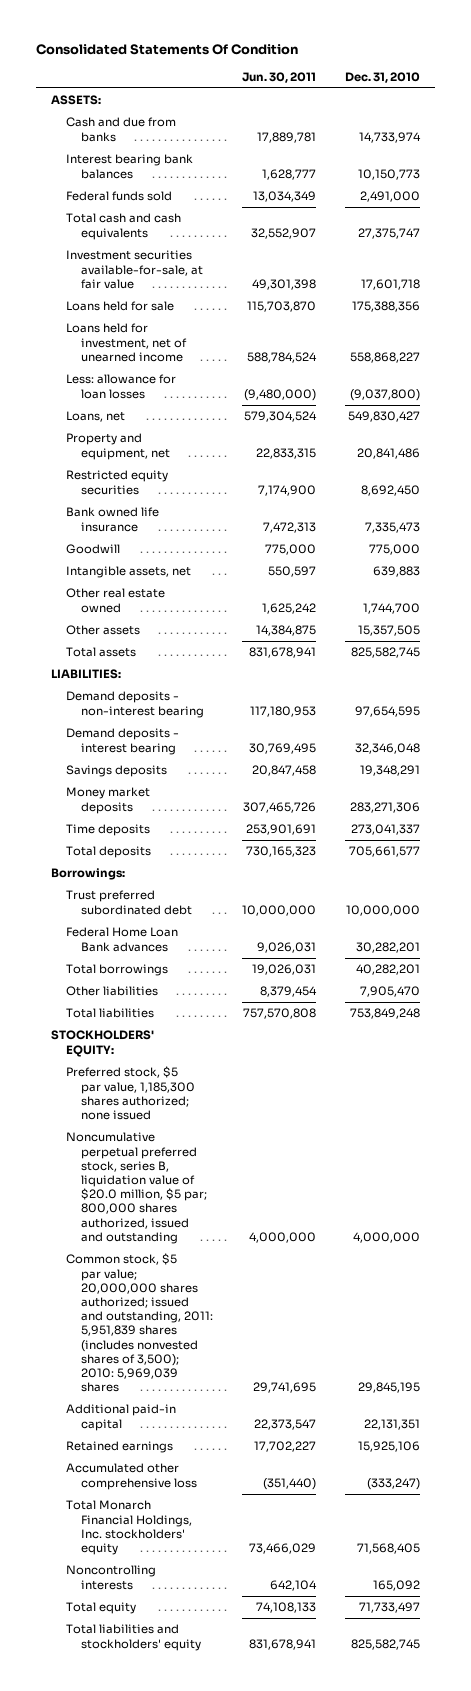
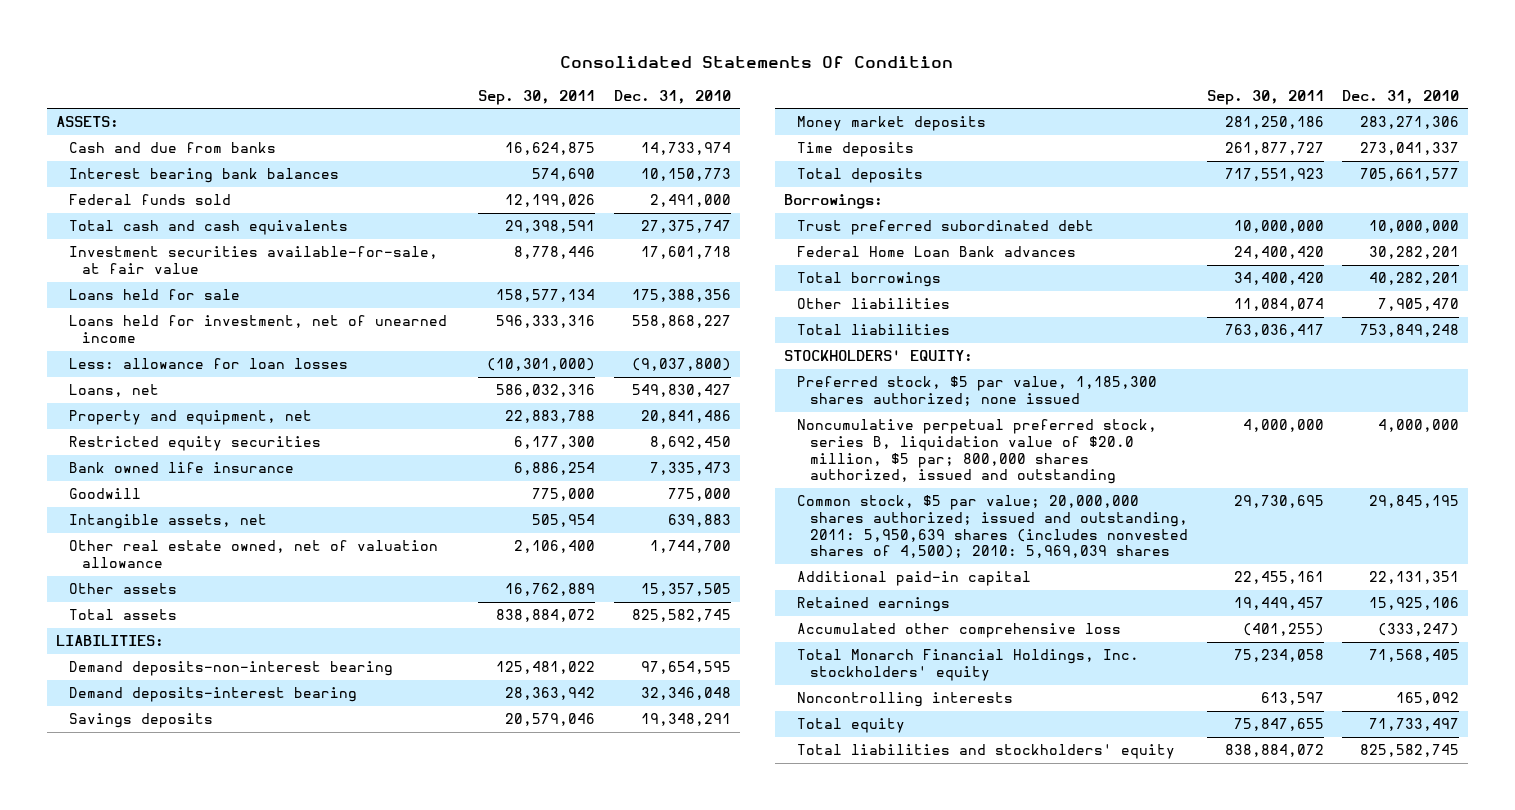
[242,71,317,83] Jun. 30, 2011 -> none
none -> [478,89,596,105] Sep. 30, 2011
[65,588,165,613] Other real estate owned -> [68,540,438,569] Other real estate owned, net of valuation allowance
[65,691,204,718] Demand deposits - non-interest bearing -> [68,661,393,677] Demand deposits-non-interest bearing
[65,728,179,755] Demand deposits - interest bearing -> [68,687,357,703] Demand deposits-interest bearing
[65,1253,213,1393] Common stock, $5 par value; 20,000,000 shares authorized; issued and outstanding, 2011: 5,951,839 shares (includes nonvested shares of 3,500); 2010: 5,969,039 shares -> [797,495,1188,559] Common stock, $5 par value; 20,000,000 shares authorized; issued and outstanding, 2011: 5,950,639 shares (includes nonvested shares of 4,500); 2010: 5,969,039 shares

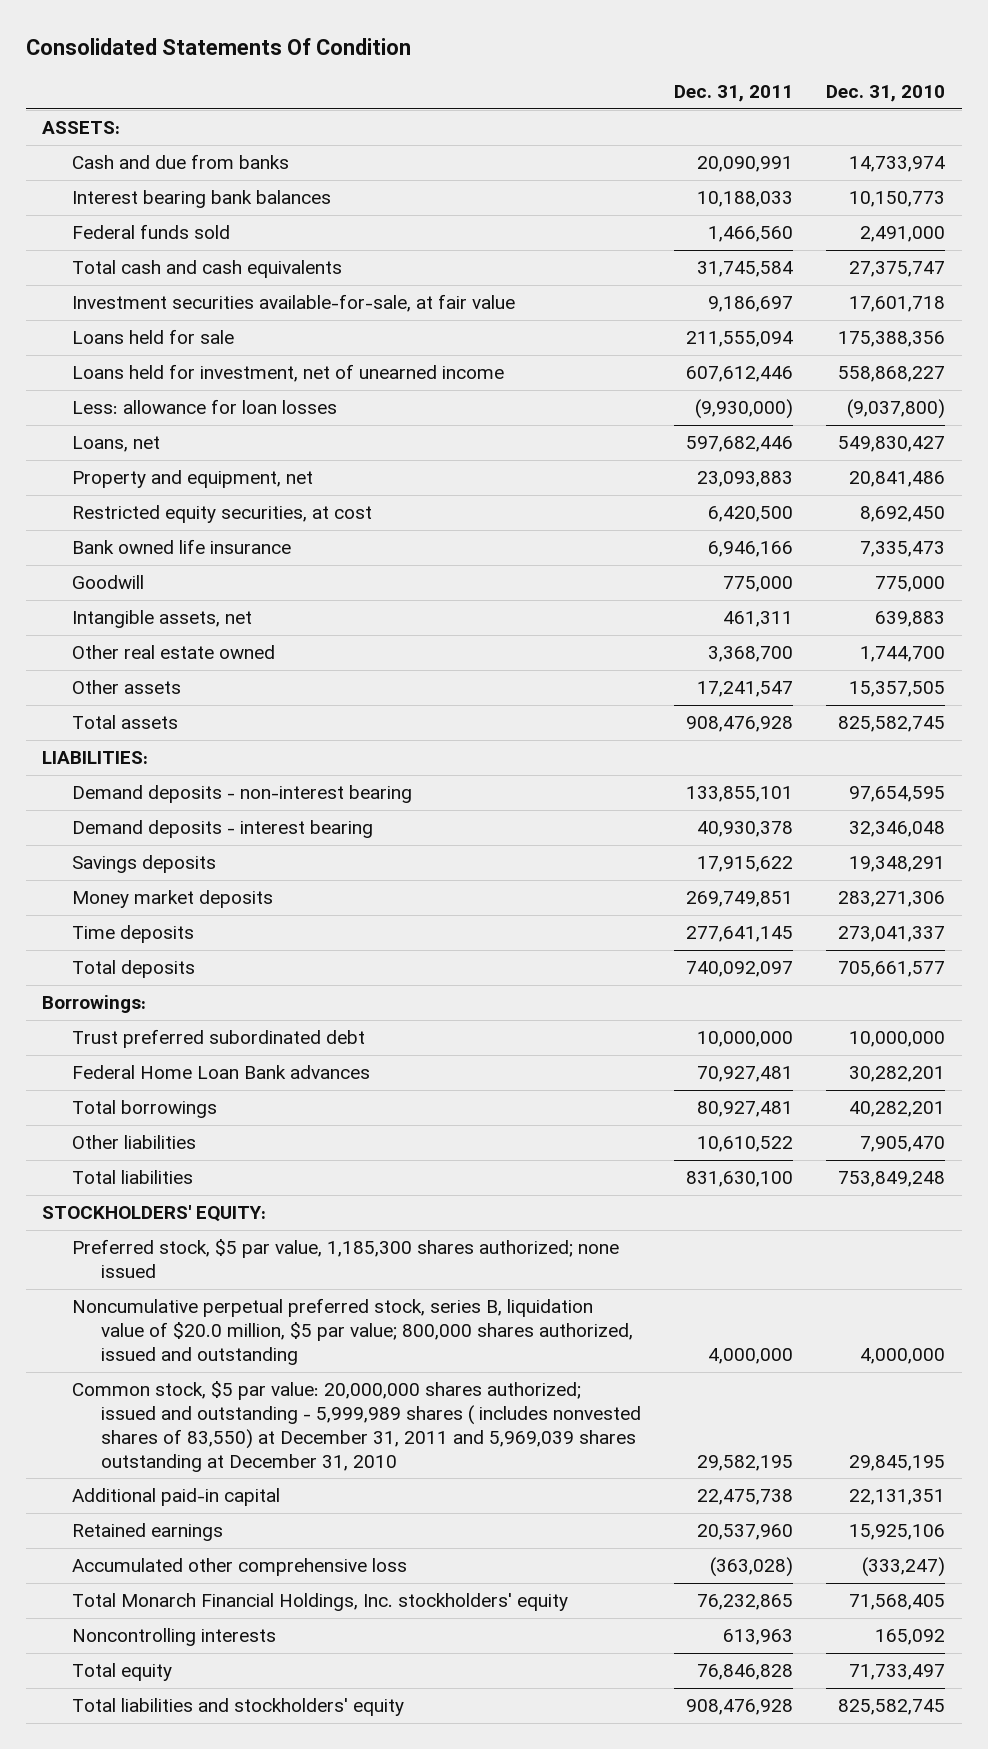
[478,89,596,105] Sep. 30, 2011 -> none
none -> [674,84,794,102] Dec. 31, 2011
[68,436,321,452] Restricted equity securities -> [71,505,372,524] Restricted equity securities, at cost
[68,540,438,569] Other real estate owned, net of valuation allowance -> [71,645,275,660] Other real estate owned
[68,661,393,677] Demand deposits-non-interest bearing -> [71,785,412,804] Demand deposits - non-interest bearing
[68,687,357,703] Demand deposits-interest bearing -> [71,820,373,839] Demand deposits - interest bearing
[797,419,1158,485] Noncumulative perpetual preferred stock, series B, liquidation value of $20.0 million, $5 par; 800,000 shares authorized, issued and outstanding -> [71,1298,633,1365] Noncumulative perpetual preferred stock, series B, liquidation value of $20.0 million, $5 par value; 800,000 shares authorized, issued and outstanding
[797,495,1188,559] Common stock, $5 par value; 20,000,000 shares authorized; issued and outstanding, 2011: 5,950,639 shares (includes nonvested shares of 4,500); 2010: 5,969,039 shares -> [71,1381,641,1472] Common stock, $5 par value: 20,000,000 shares authorized; issued and outstanding - 5,999,989 shares ( includes nonvested shares of 83,550) at December 31, 2011 and 5,969,039 shares outstanding at December 31, 2010

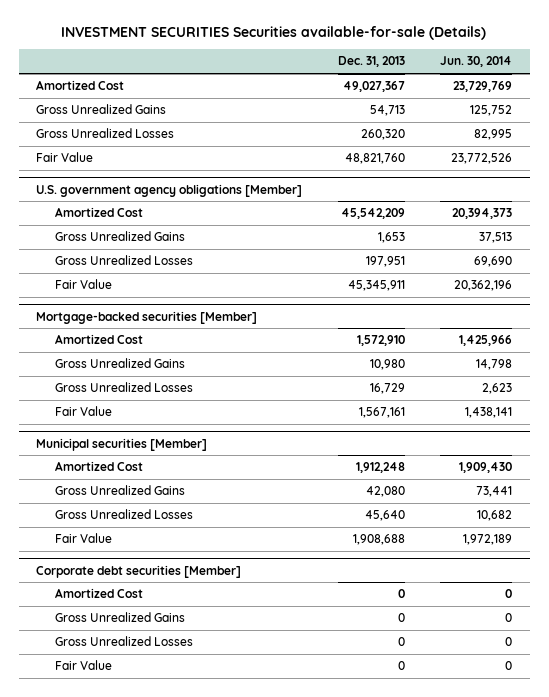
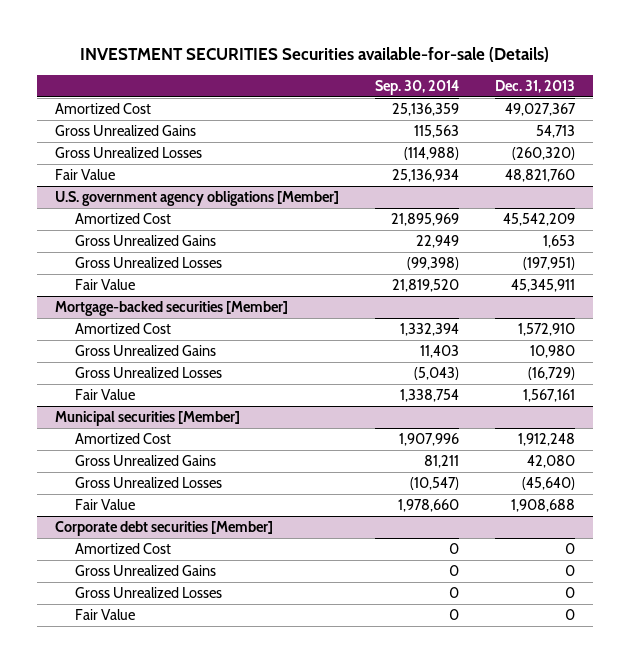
[440,56,513,68] Jun. 30, 2014 -> none
none -> [375,79,460,95] Sep. 30, 2014
[360,129,405,141] 260,320 -> [512,147,576,161] (260,320)
[365,256,405,268] 197,951 -> [523,257,576,271] (197,951)
[369,383,405,395] 16,729 -> [528,367,576,381] (16,729)
[364,510,405,522] 45,640 -> [522,477,576,491] (45,640)

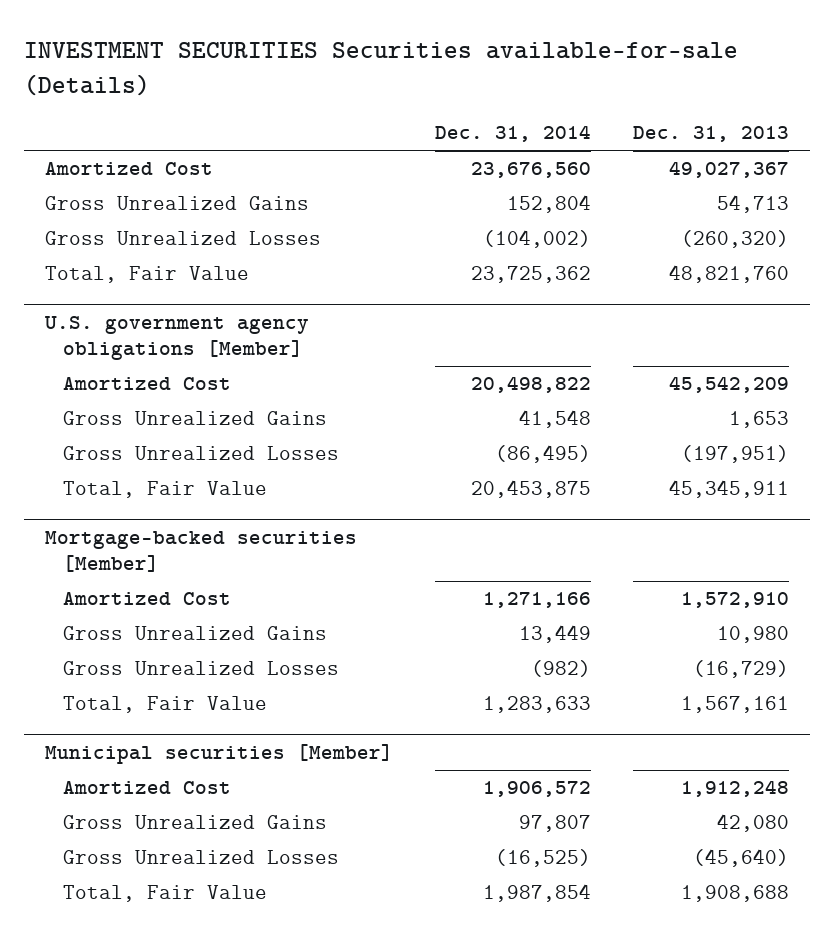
[375,79,460,95] Sep. 30, 2014 -> none
none -> [434,125,591,143] Dec. 31, 2014
[55,169,116,181] Fair Value -> [45,266,250,284] Total, Fair Value
[75,279,136,291] Fair Value -> [63,481,268,499] Total, Fair Value
[75,389,136,401] Fair Value -> [63,696,268,714] Total, Fair Value
[55,521,274,537] Corporate debt securities [Member] -> none
[75,543,172,555] Amortized Cost -> none
[75,565,217,577] Gross Unrealized Gains -> none
[75,587,223,599] Gross Unrealized Losses -> none
[75,609,136,621] Fair Value -> none
[75,499,136,511] Fair Value -> [63,885,268,903] Total, Fair Value

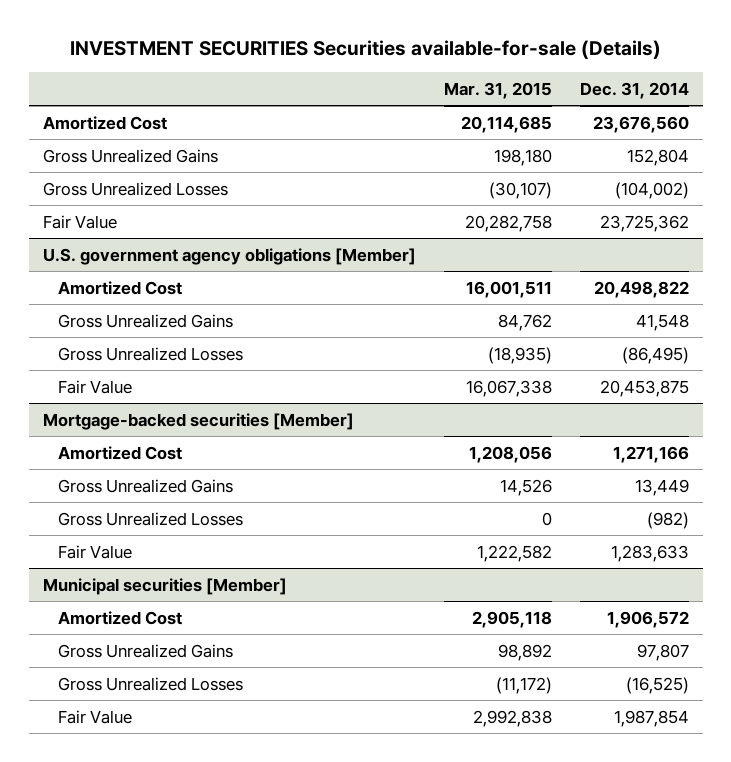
[632,126,789,143] Dec. 31, 2013 -> none
none -> [443,81,552,99] Mar. 31, 2015
[45,266,250,284] Total, Fair Value -> [42,214,117,229] Fair Value
[63,481,268,499] Total, Fair Value -> [57,379,132,394] Fair Value
[63,696,268,714] Total, Fair Value -> [57,544,132,559] Fair Value
[63,885,268,903] Total, Fair Value -> [57,709,132,724] Fair Value

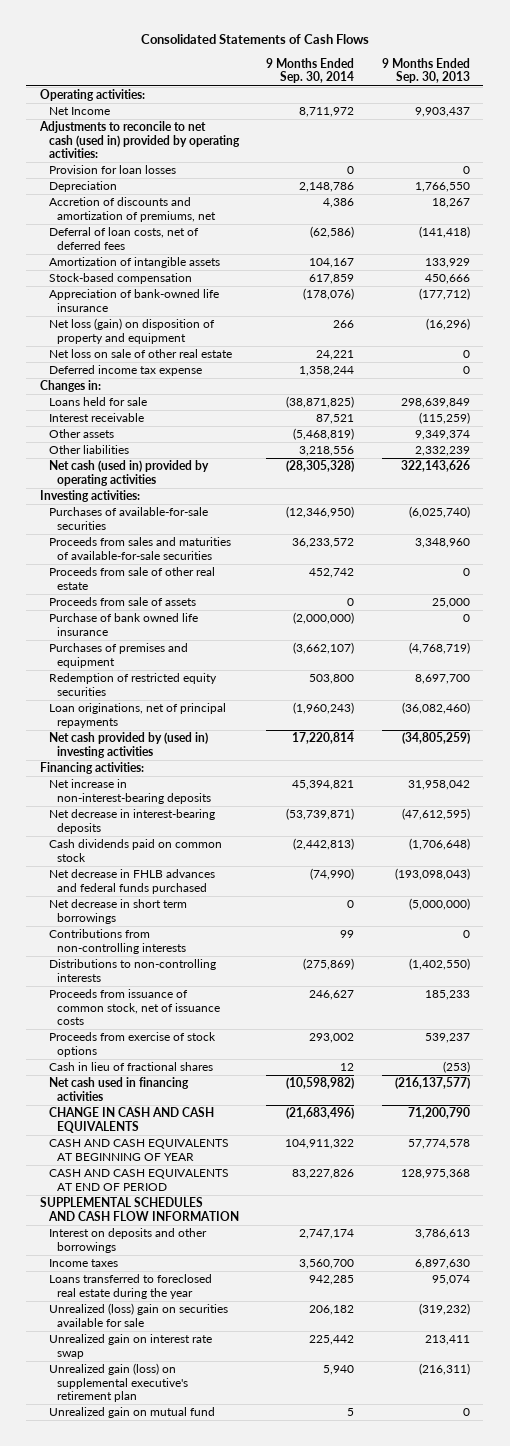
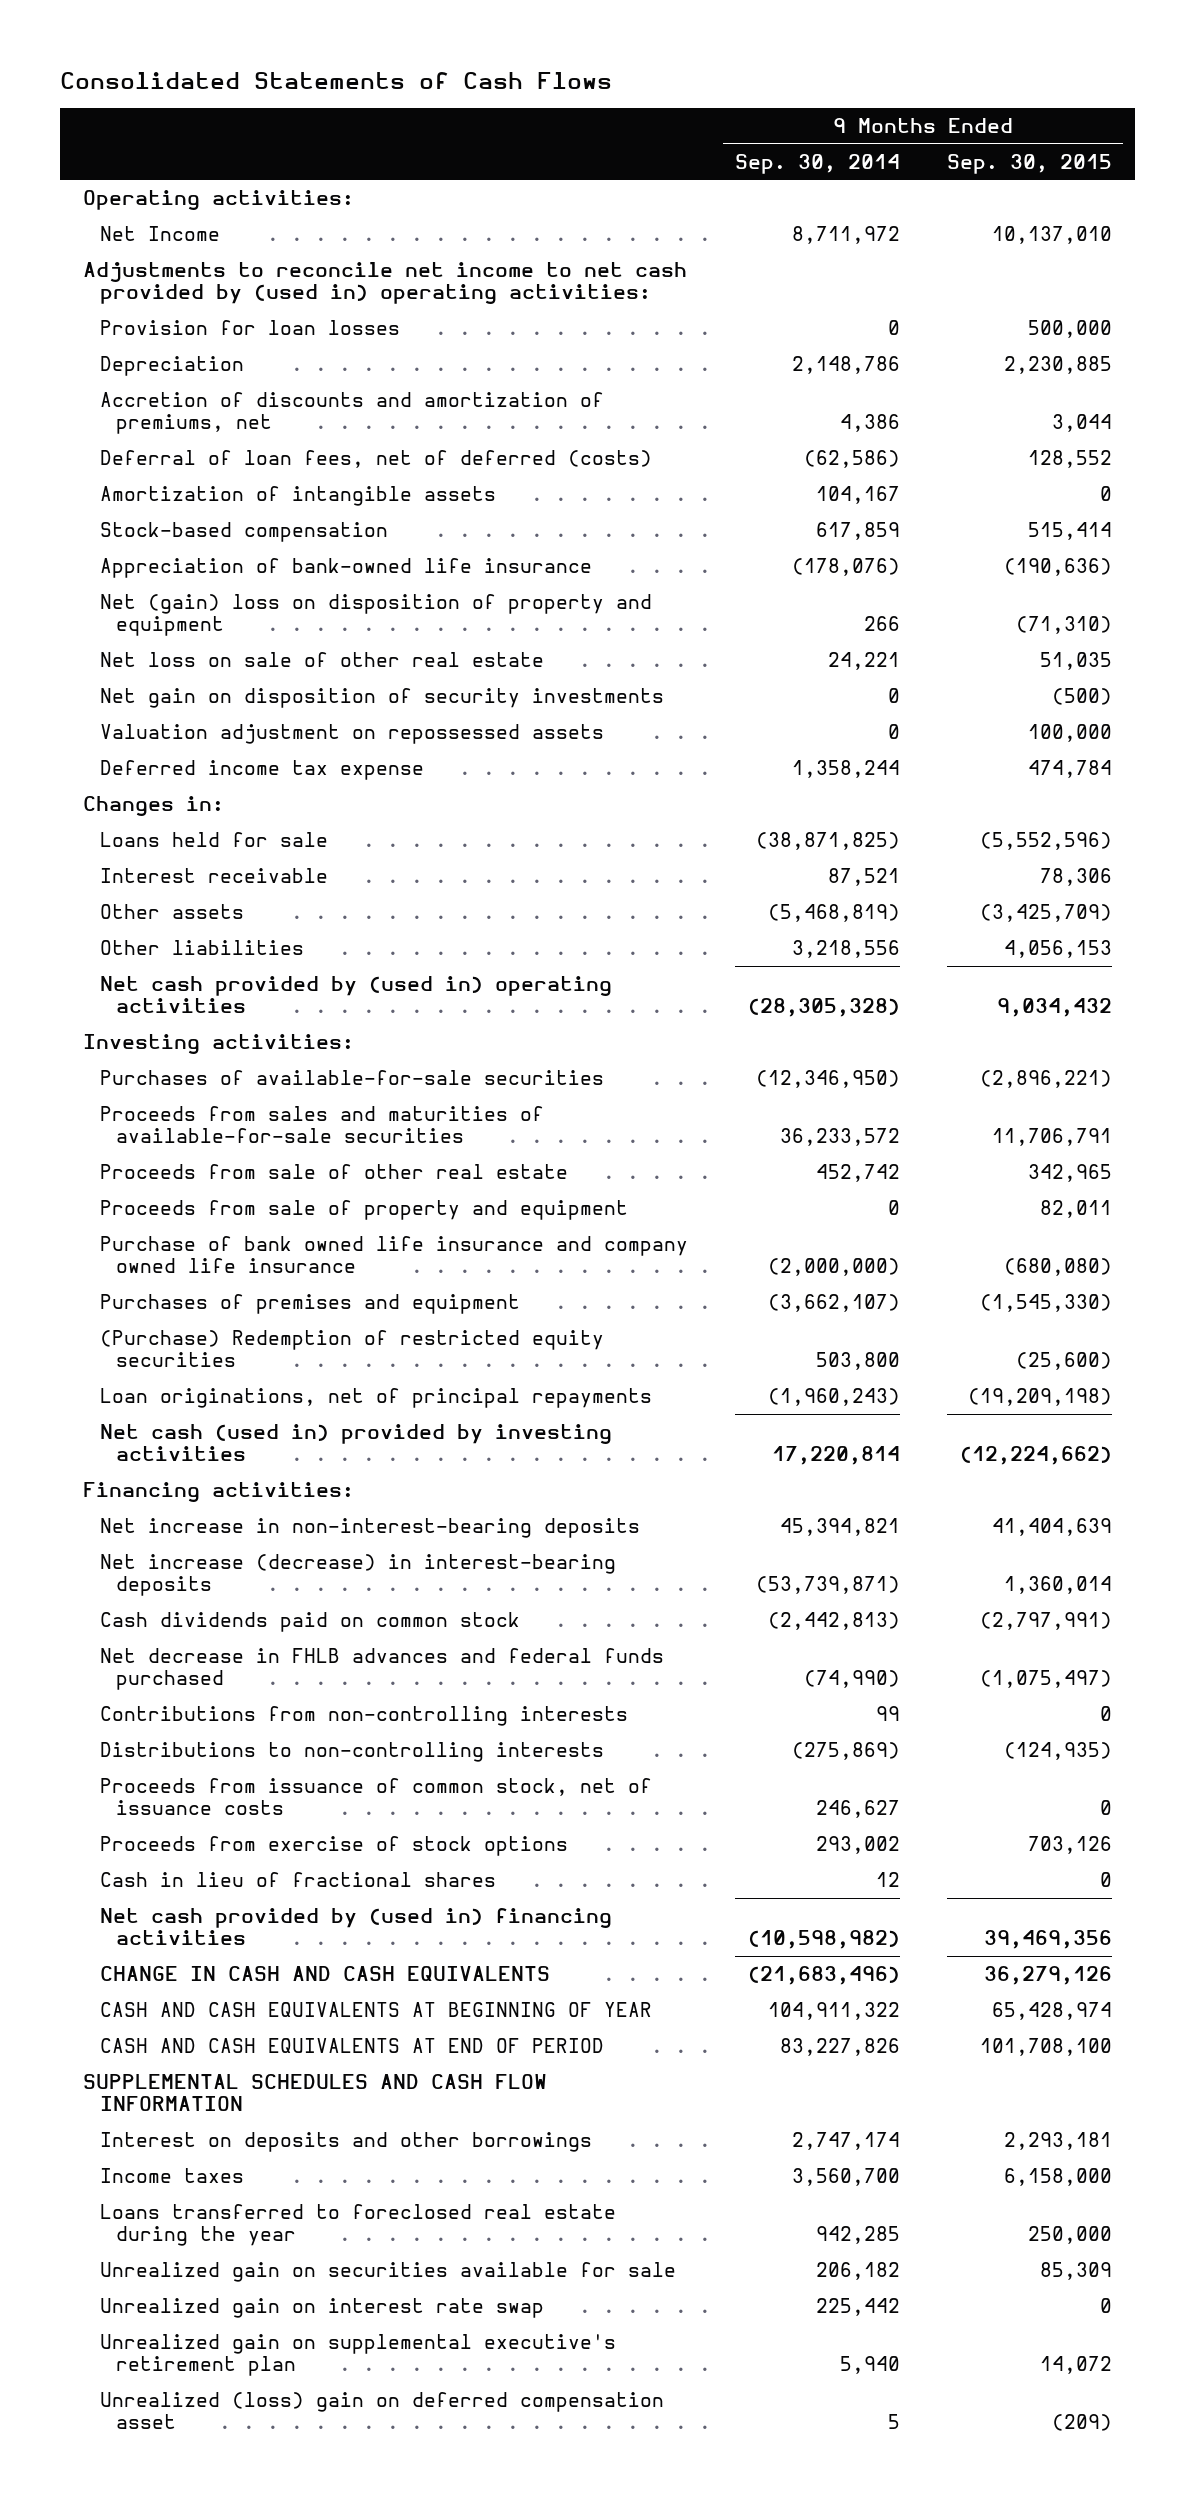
[381,57,470,84] 9 Months Ended Sep. 30, 2013 -> none
none -> [946,153,1112,174] Sep. 30, 2015
[39,121,240,159] Adjustments to reconcile to net cash (used in) provided by operating activities: -> [83,262,688,305] Adjustments to reconcile net income to net cash provided by (used in) operating activities:
[48,227,199,250] Deferral of loan costs, net of deferred fees -> [99,450,652,469] Deferral of loan fees, net of deferred (costs)
[48,318,215,344] Net loss (gain) on disposition of property and equipment -> [99,594,652,637] Net (gain) loss on disposition of property and equipment
none -> [99,688,664,709] Net gain on disposition of security investments
none -> [99,724,604,745] Valuation adjustment on repossessed assets
[48,460,209,486] Net cash (used in) provided by operating activities -> [99,976,612,1014] Net cash provided by (used in) operating activities
[48,597,196,607] Proceeds from sale of assets -> [99,1200,628,1221] Proceeds from sale of property and equipment
[48,613,198,636] Purchase of bank owned life insurance -> [99,1236,688,1274] Purchase of bank owned life insurance and company owned life insurance
[48,673,217,696] Redemption of restricted equity securities -> [99,1330,604,1368] (Purchase) Redemption of restricted equity securities
[48,732,208,758] Net cash provided by (used in) investing activities -> [99,1424,612,1462] Net cash (used in) provided by investing activities
[48,809,215,834] Net decrease in interest-bearing deposits -> [99,1554,616,1597] Net increase (decrease) in interest-bearing deposits
[48,899,187,924] Net decrease in short term borrowings -> none
[48,1077,189,1101] Net cash used in financing activities -> [99,1908,612,1946] Net cash provided by (used in) financing activities
[48,1303,228,1327] Unrealized (loss) gain on securities available for sale -> [99,2262,676,2283] Unrealized gain on securities available for sale
[48,1363,189,1403] Unrealized gain (loss) on supplemental executive's retirement plan -> [99,2334,616,2377] Unrealized gain on supplemental executive's retirement plan
[48,1407,215,1419] Unrealized gain on mutual fund -> [99,2392,664,2430] Unrealized (loss) gain on deferred compensation asset

